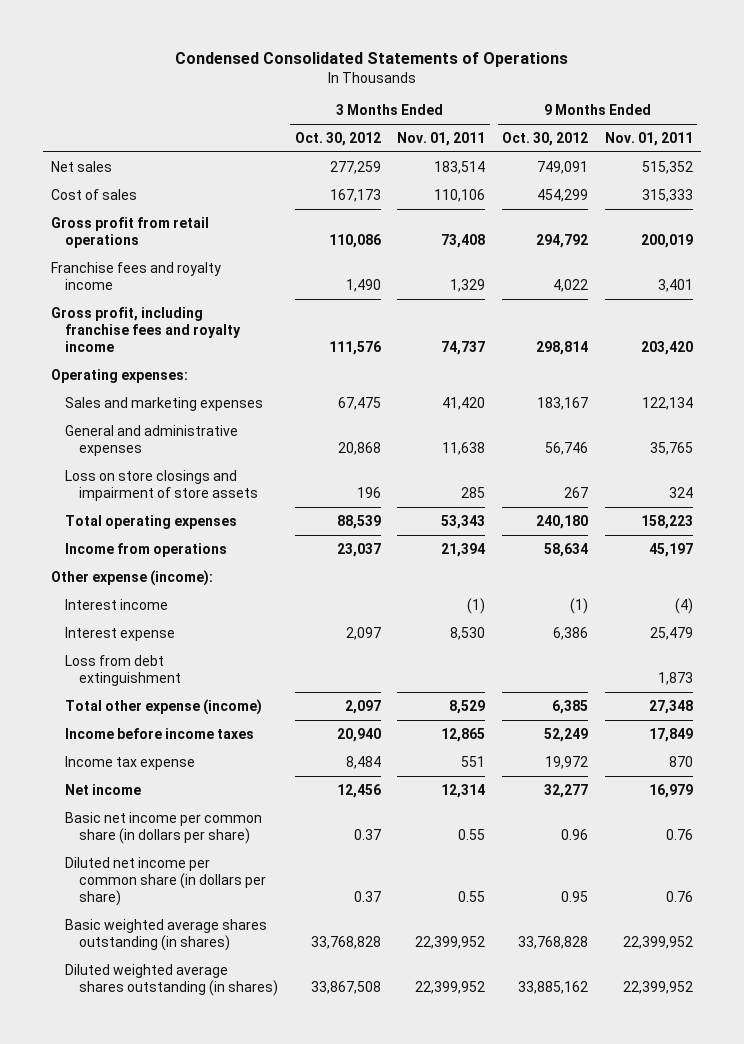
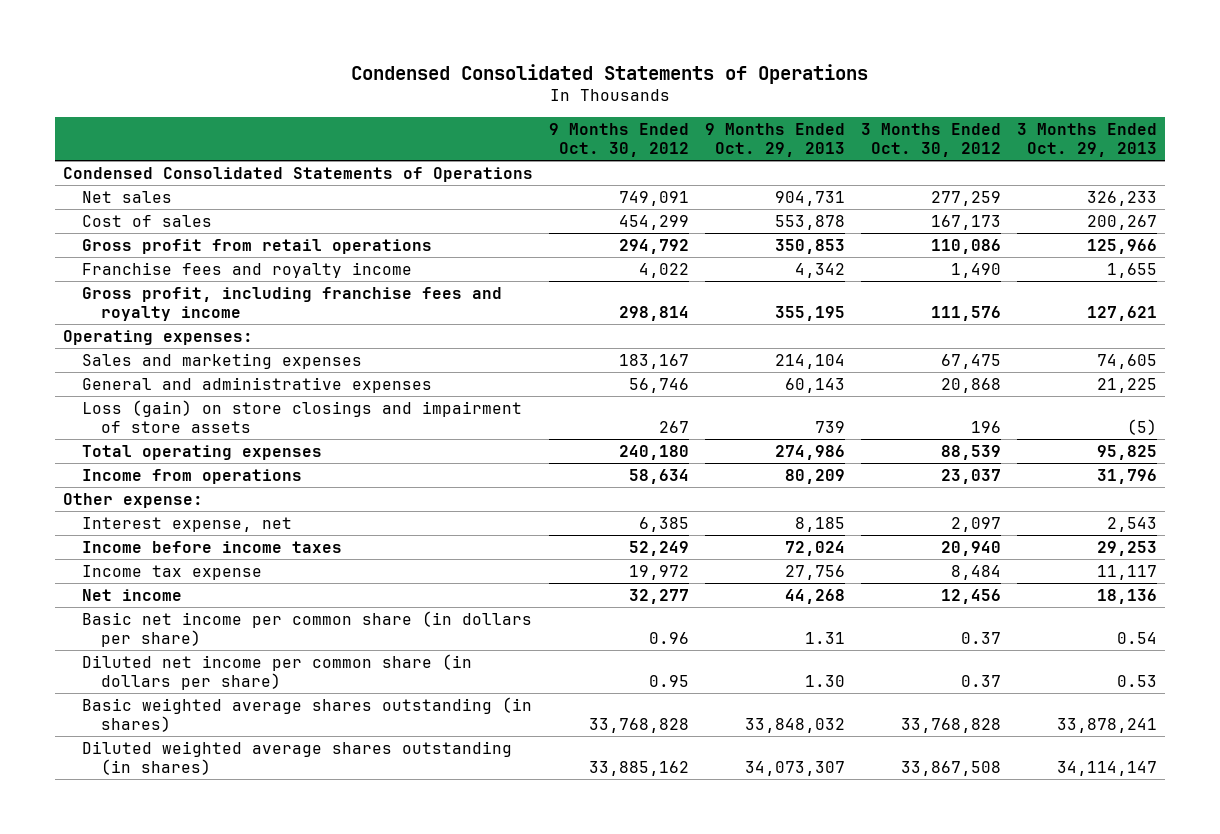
[397,131,486,146] Nov. 01, 2011 -> none
[605,131,694,146] Nov. 01, 2011 -> none
none -> [704,122,845,158] 9 Months Ended Oct. 29, 2013
none -> [1016,122,1157,158] 3 Months Ended Oct. 29, 2013
none -> [62,166,533,182] Condensed Consolidated Statements of Operations
[64,469,258,502] Loss on store closings and impairment of store assets -> [82,399,523,434] Loss (gain) on store closings and impairment of store assets
[64,598,168,610] Interest income -> none
[64,626,175,641] Interest expense -> none
[64,654,181,687] Loss from debt extinguishment -> none
[51,569,214,586] Other expense (income): -> [62,492,203,508] Other expense:
[64,698,262,715] Total other expense (income) -> [82,516,293,532] Interest expense, net

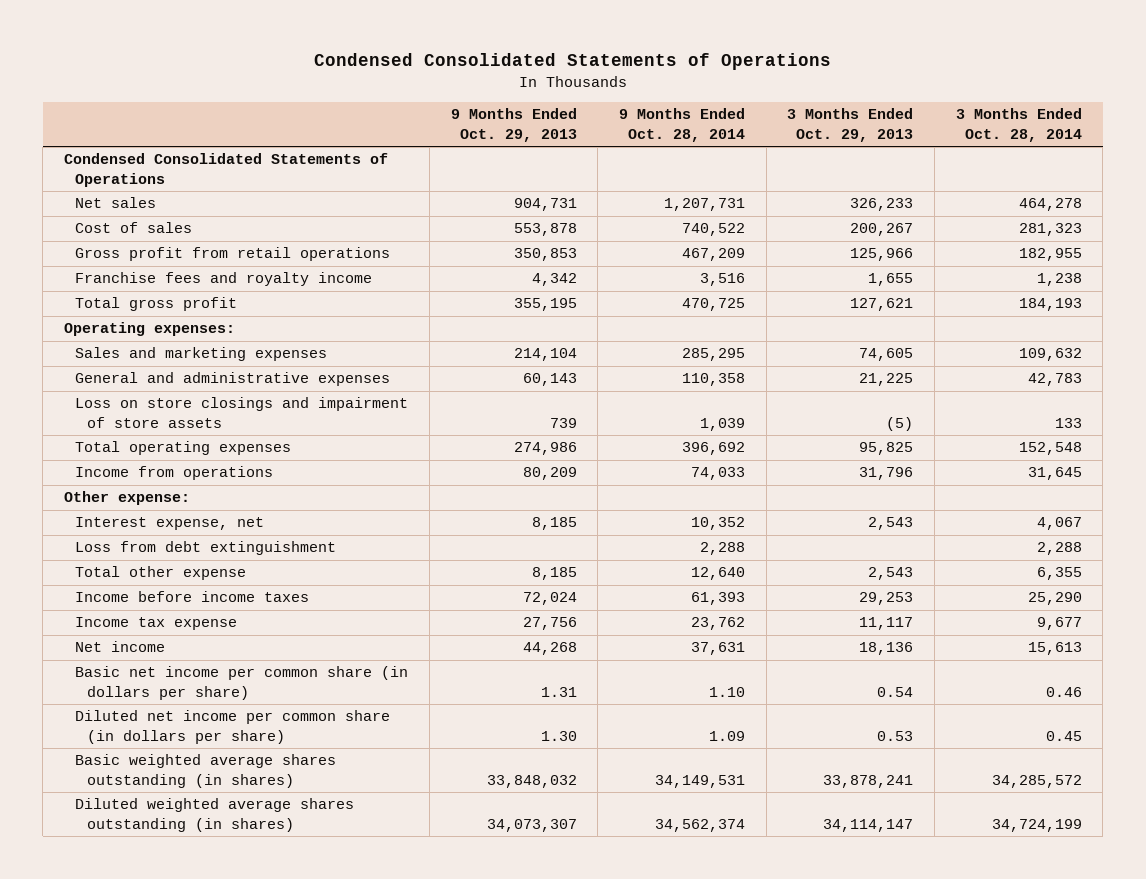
[548,122,689,158] 9 Months Ended Oct. 30, 2012 -> none
[860,122,1001,158] 3 Months Ended Oct. 30, 2012 -> none
none -> [619,108,746,143] 9 Months Ended Oct. 28, 2014
none -> [955,108,1082,143] 3 Months Ended Oct. 28, 2014
[82,286,503,322] Gross profit, including franchise fees and royalty income -> [75,297,238,312] Total gross profit
[82,399,523,434] Loss (gain) on store closings and impairment of store assets -> [75,397,409,428] Loss on store closings and impairment of store assets
none -> [75,541,337,556] Loss from debt extinguishment
none -> [75,566,247,581] Total other expense

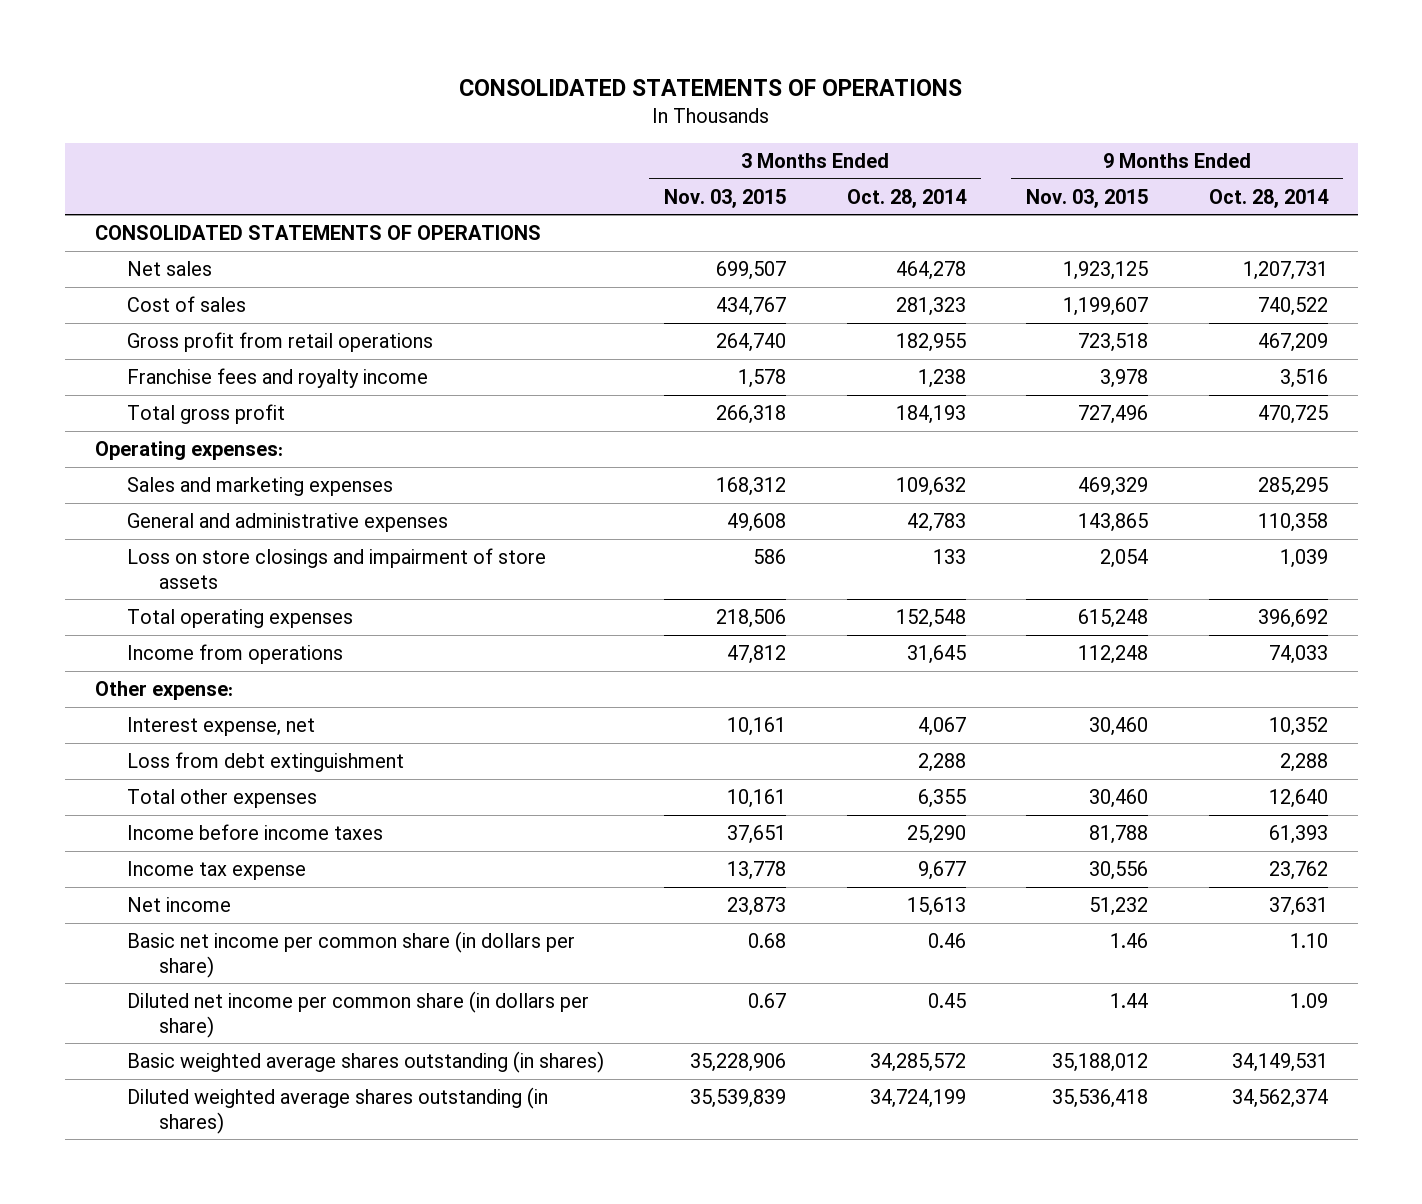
[313,53,831,71] Condensed Consolidated Statements of Operations -> [459,78,963,96] CONSOLIDATED STATEMENTS OF OPERATIONS
[450,108,577,143] 9 Months Ended Oct. 29, 2013 -> none
[787,108,914,143] 3 Months Ended Oct. 29, 2013 -> none
none -> [664,188,787,208] Nov. 03, 2015
none -> [1026,188,1149,208] Nov. 03, 2015
[64,153,389,187] Condensed Consolidated Statements of Operations -> [94,224,541,240] CONSOLIDATED STATEMENTS OF OPERATIONS
[75,566,247,581] Total other expense -> [127,788,318,808] Total other expenses

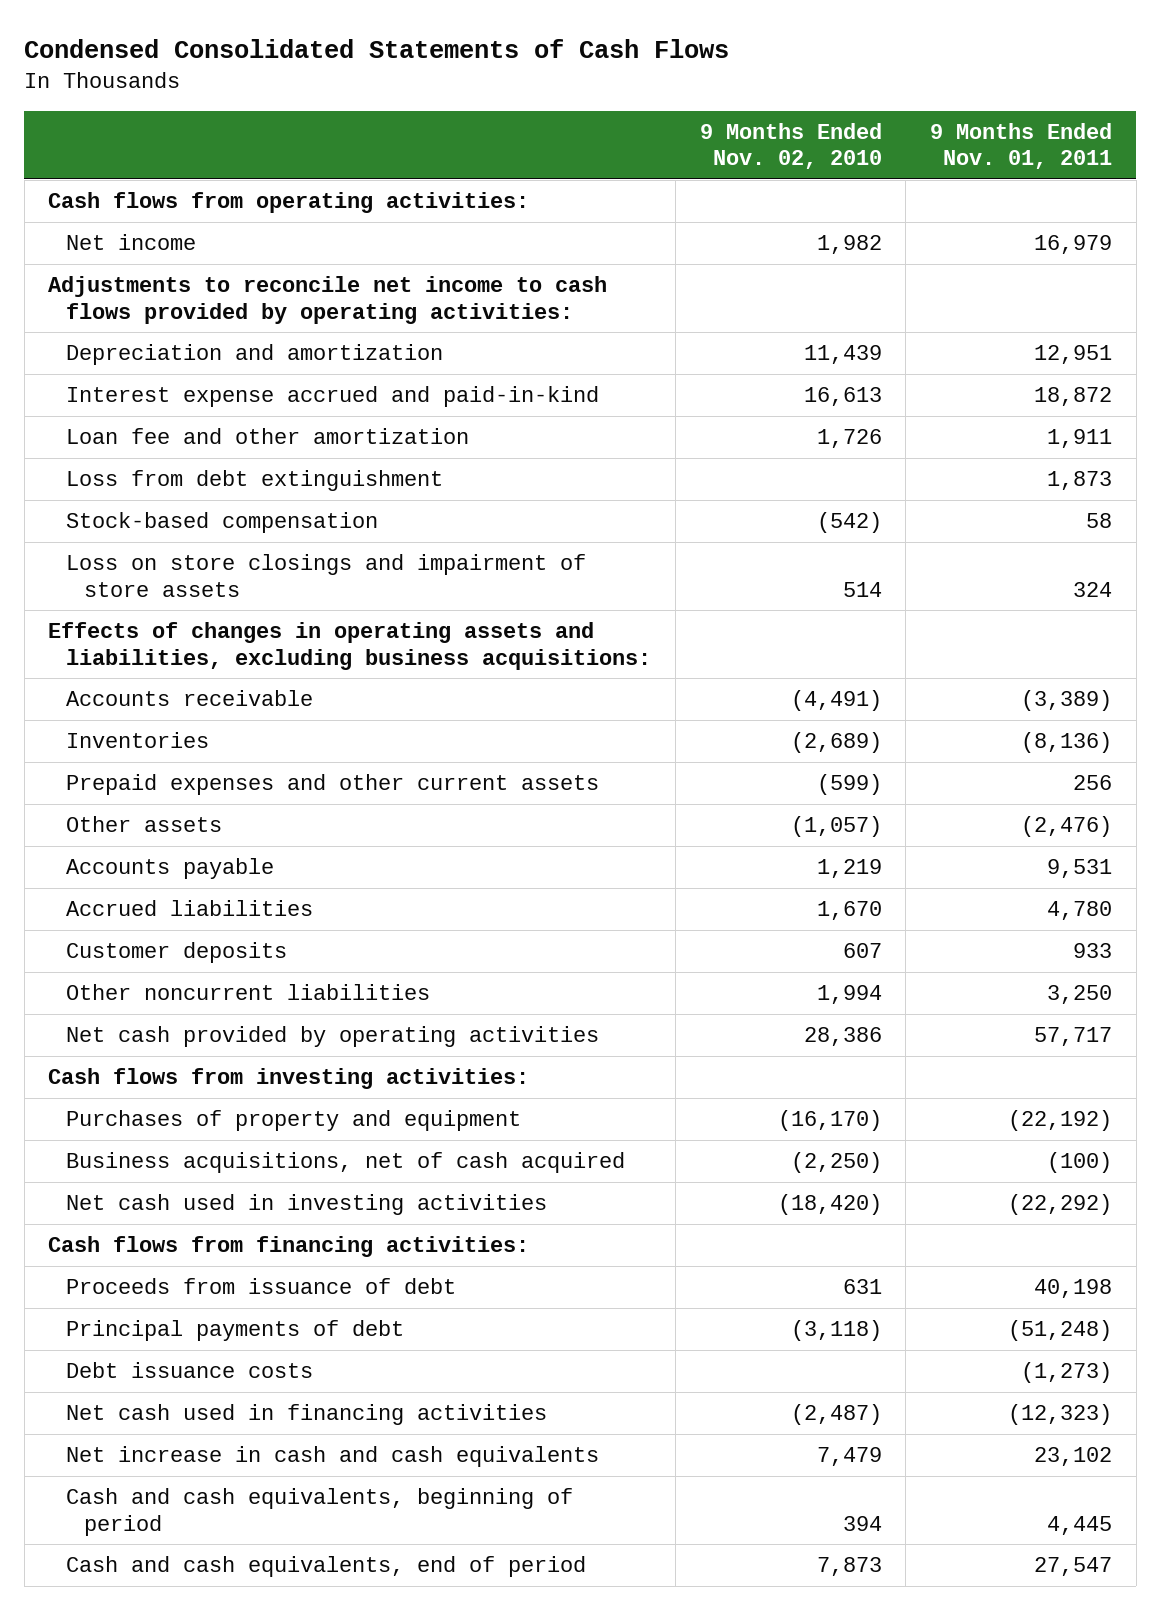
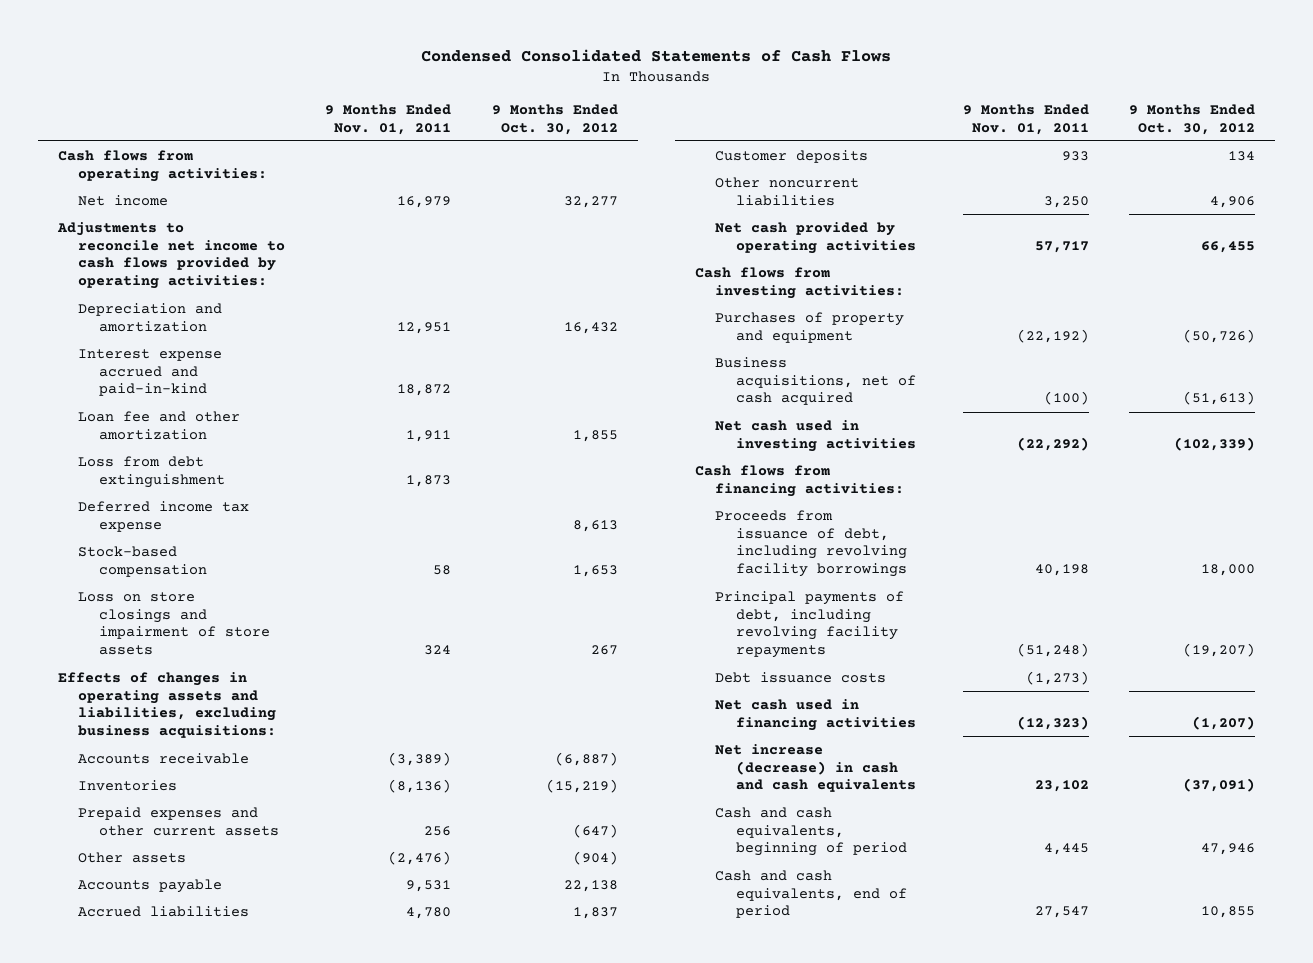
[699,122,882,170] 9 Months Ended Nov. 02, 2010 -> none
none -> [491,103,618,135] 9 Months Ended Oct. 30, 2012
none -> [78,500,250,532] Deferred income tax expense
[66,1278,457,1295] Proceeds from issuance of debt -> [715,509,907,578] Proceeds from issuance of debt, including revolving facility borrowings
[66,1320,405,1342] Principal payments of debt -> [715,590,905,659] Principal payments of debt, including revolving facility repayments
[66,1446,600,1468] Net increase in cash and cash equivalents -> [715,743,916,793] Net increase (decrease) in cash and cash equivalents

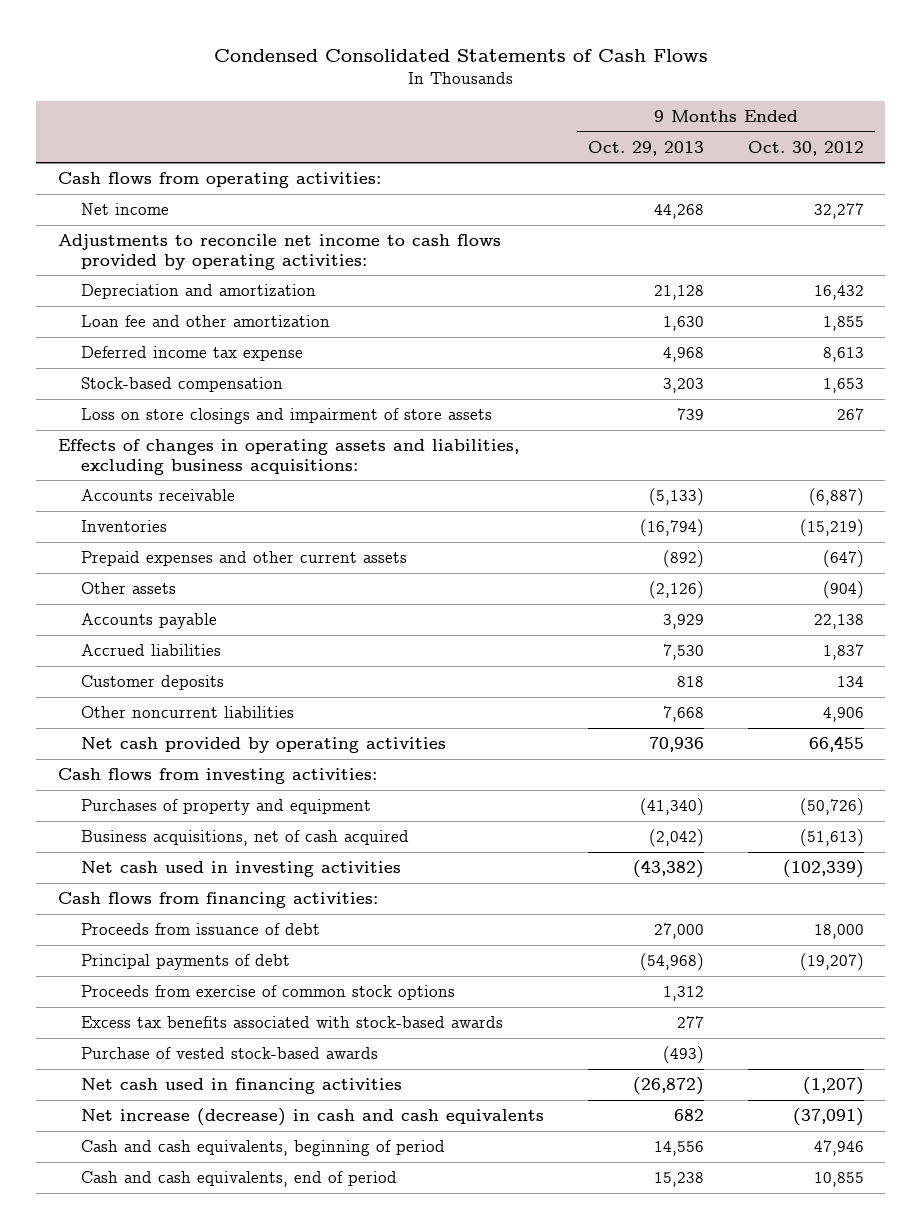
[325,103,452,135] 9 Months Ended Nov. 01, 2011 -> none
none -> [587,140,704,156] Oct. 29, 2013
[78,348,223,397] Interest expense accrued and paid-in-kind -> none
[78,455,225,488] Loss from debt extinguishment -> none
[715,671,887,683] Debt issuance costs -> none
[715,509,907,578] Proceeds from issuance of debt, including revolving facility borrowings -> [80,923,320,936] Proceeds from issuance of debt
[715,590,905,659] Principal payments of debt, including revolving facility repayments -> [80,954,290,971] Principal payments of debt
none -> [80,985,455,1001] Proceeds from exercise of common stock options
none -> [80,1016,503,1029] Excess tax benefits associated with stock-based awards
none -> [80,1047,378,1060] Purchase of vested stock-based awards

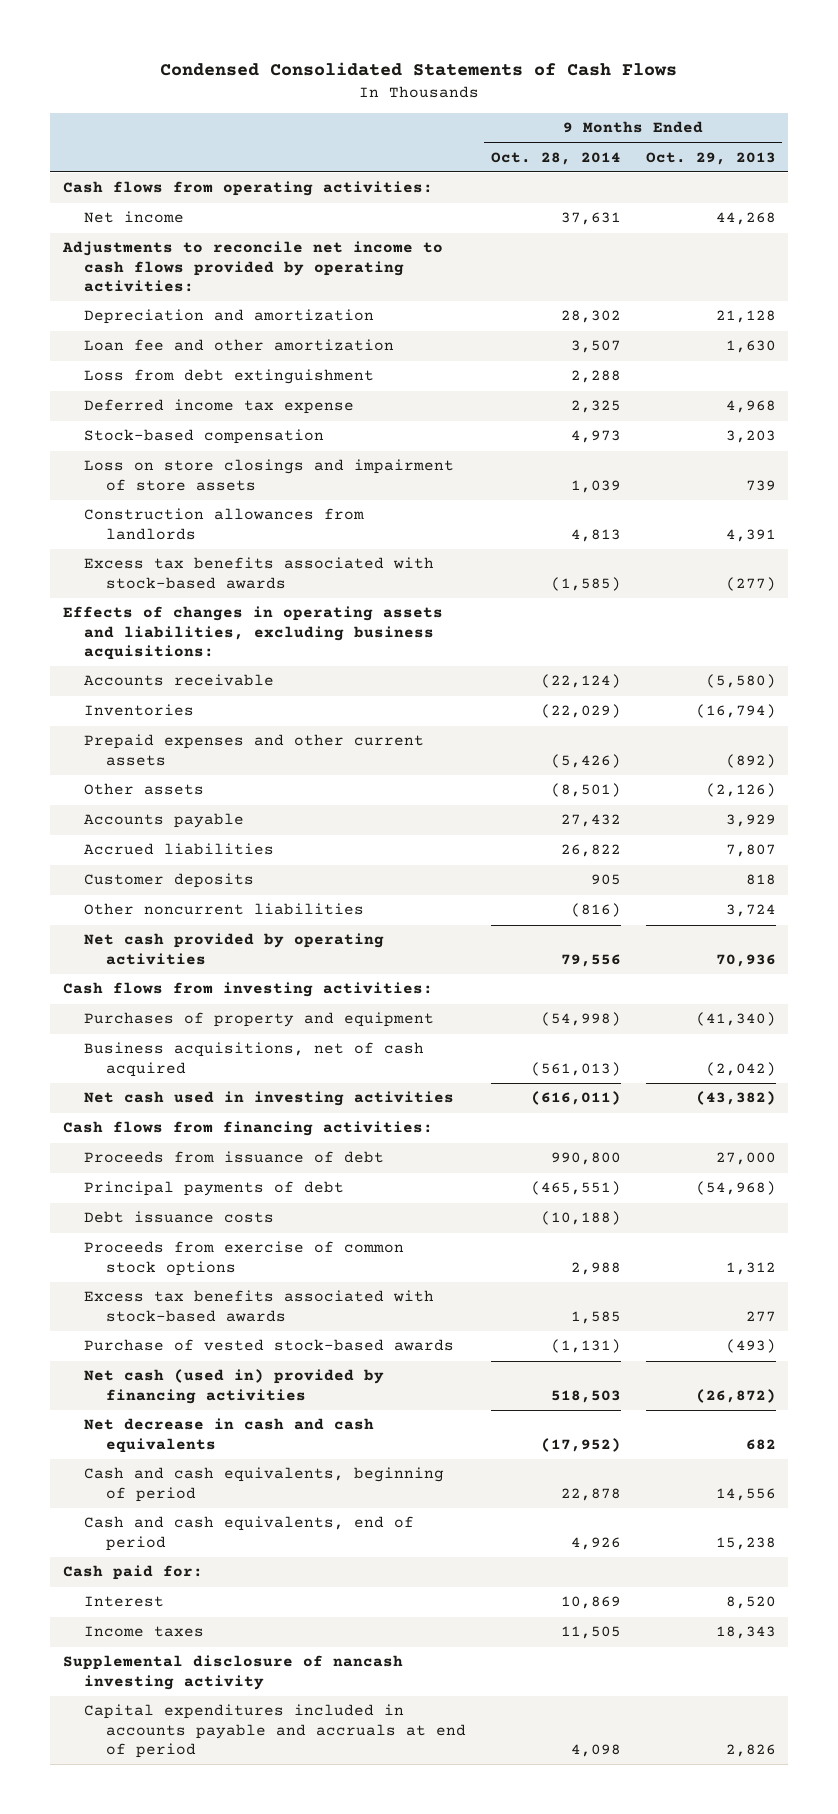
[747,140,864,156] Oct. 30, 2012 -> none
none -> [490,151,621,165] Oct. 28, 2014
none -> [84,369,375,385] Loss from debt extinguishment
none -> [84,508,365,540] Construction allowances from landlords
none -> [84,557,435,589] Excess tax benefits associated with stock-based awards
[648,488,704,507] (5,133) -> [705,674,776,689] (5,580)
[662,644,704,661] 7,530 -> [725,844,776,858] 7,807
[662,706,704,723] 7,668 -> [725,904,776,918] 3,724
none -> [84,1211,275,1224] Debt issuance costs
[80,1078,402,1095] Net cash used in financing activities -> [84,1369,385,1404] Net cash (used in) provided by financing activities
[80,1108,544,1127] Net increase (decrease) in cash and cash equivalents -> [84,1418,375,1453] Net decrease in cash and cash equivalents
none -> [62,1565,203,1581] Cash paid for:
none -> [84,1596,165,1608] Interest
none -> [84,1626,205,1638] Income taxes
none -> [62,1655,403,1690] Supplemental disclosure of nancash investing activity
none -> [84,1704,466,1759] Capital expenditures included in accounts payable and accruals at end of period

